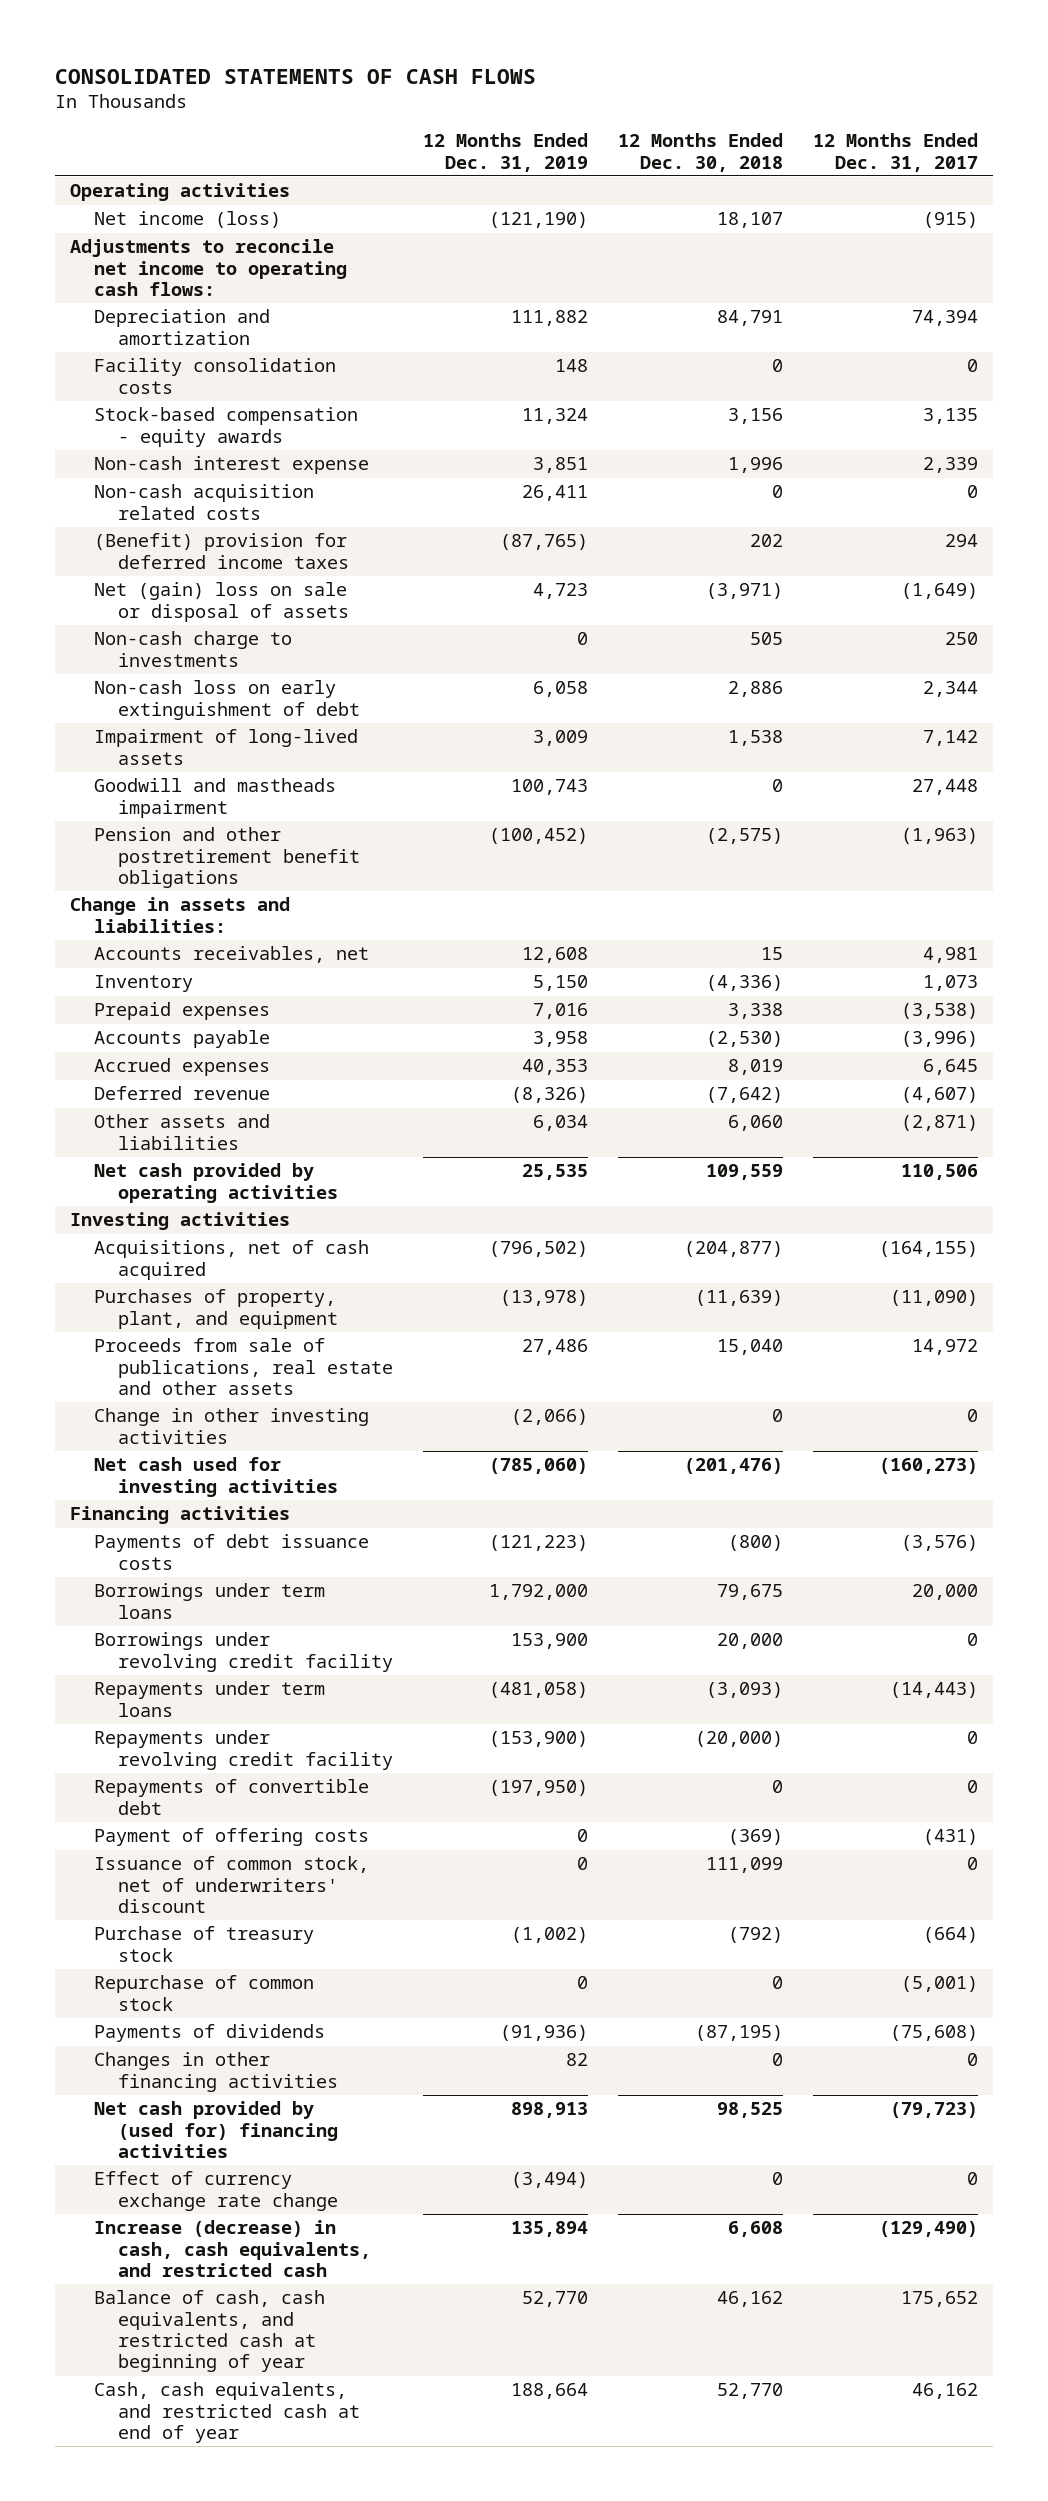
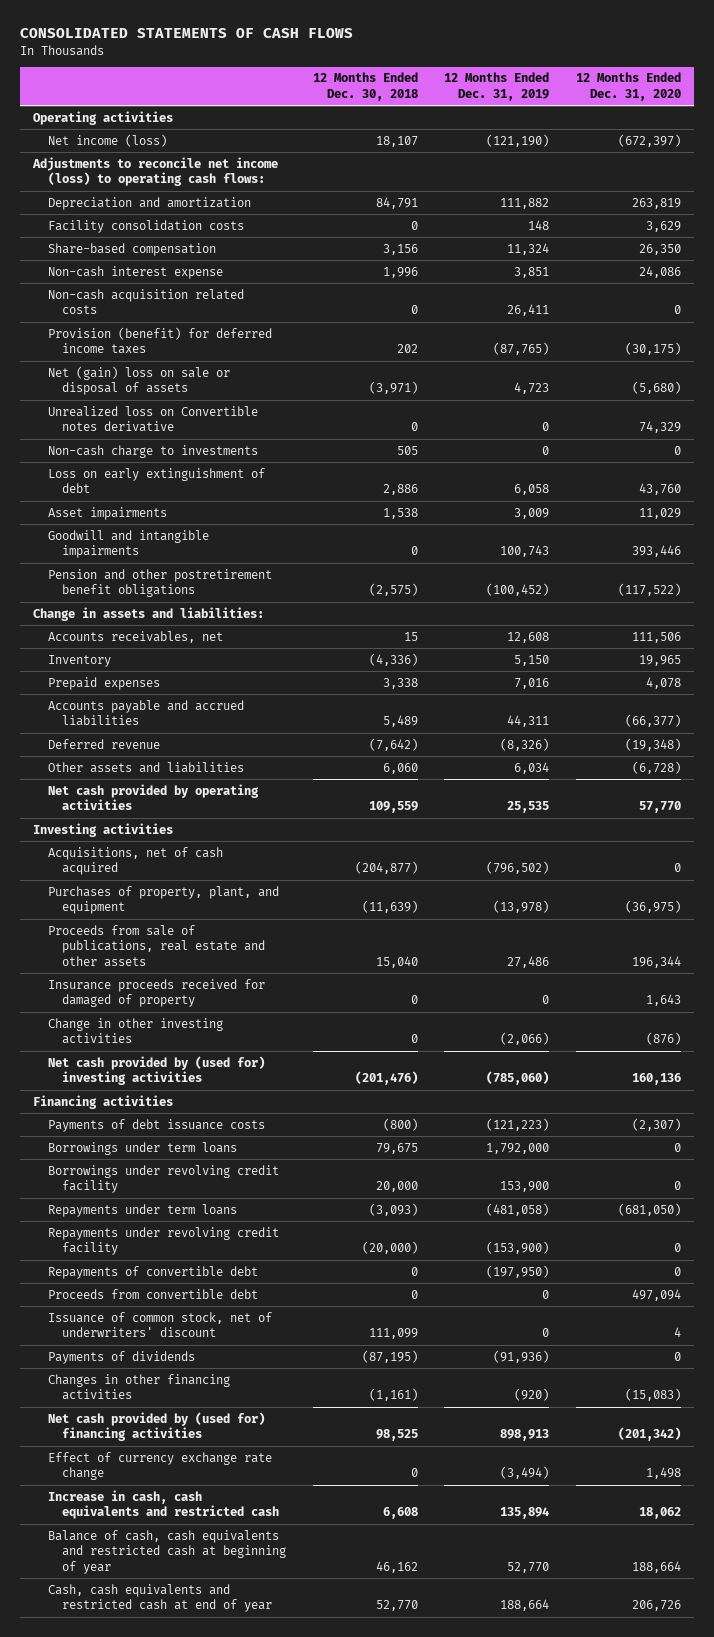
[812,133,978,172] 12 Months Ended Dec. 31, 2017 -> none
none -> [575,72,681,102] 12 Months Ended Dec. 31, 2020
[70,239,348,297] Adjustments to reconcile net income to operating cash flows: -> [31,156,278,187] Adjustments to reconcile net income (loss) to operating cash flows:
[94,407,359,447] Stock-based compensation - equity awards -> [47,242,216,256] Share-based compensation
[94,533,349,569] (Benefit) provision for deferred income taxes -> [47,326,272,355] Provision (benefit) for deferred income taxes
none -> [47,405,258,433] Unrealized loss on Convertible notes derivative
[94,680,360,720] Non-cash loss on early extinguishment of debt -> [47,467,265,494] Loss on early extinguishment of debt
[94,729,359,765] Impairment of long-lived assets -> [47,506,167,520] Asset impairments
[94,778,337,818] Goodwill and mastheads impairment -> [47,529,209,559] Goodwill and intangible impairments
[94,1030,271,1049] Accounts payable -> none
[94,1058,271,1077] Accrued expenses -> none
none -> [47,699,244,727] Accounts payable and accrued liabilities
none -> [47,978,265,1008] Insurance proceeds received for damaged of property
[94,1457,338,1497] Net cash used for investing activities -> [47,1055,265,1086] Net cash provided by (used for) investing activities
[94,1828,370,1847] Payment of offering costs -> none
none -> [47,1288,258,1299] Proceeds from convertible debt
[94,1926,315,1962] Purchase of treasury stock -> none
[94,1975,315,2011] Repurchase of common stock -> none
[565,2053,588,2067] 82 -> [514,1388,550,1402] (920)
[771,2053,783,2067] 0 -> [368,1388,418,1402] (1,161)
[94,2220,371,2278] Increase (decrease) in cash, cash equivalents, and restricted cash -> [47,1489,280,1520] Increase in cash, cash equivalents and restricted cash
[94,2290,326,2373] Balance of cash, cash equivalents, and restricted cash at beginning of year -> [47,1529,287,1575] Balance of cash, cash equivalents and restricted cash at beginning of year
[94,2382,360,2444] Cash, cash equivalents, and restricted cash at end of year -> [47,1583,273,1613] Cash, cash equivalents and restricted cash at end of year

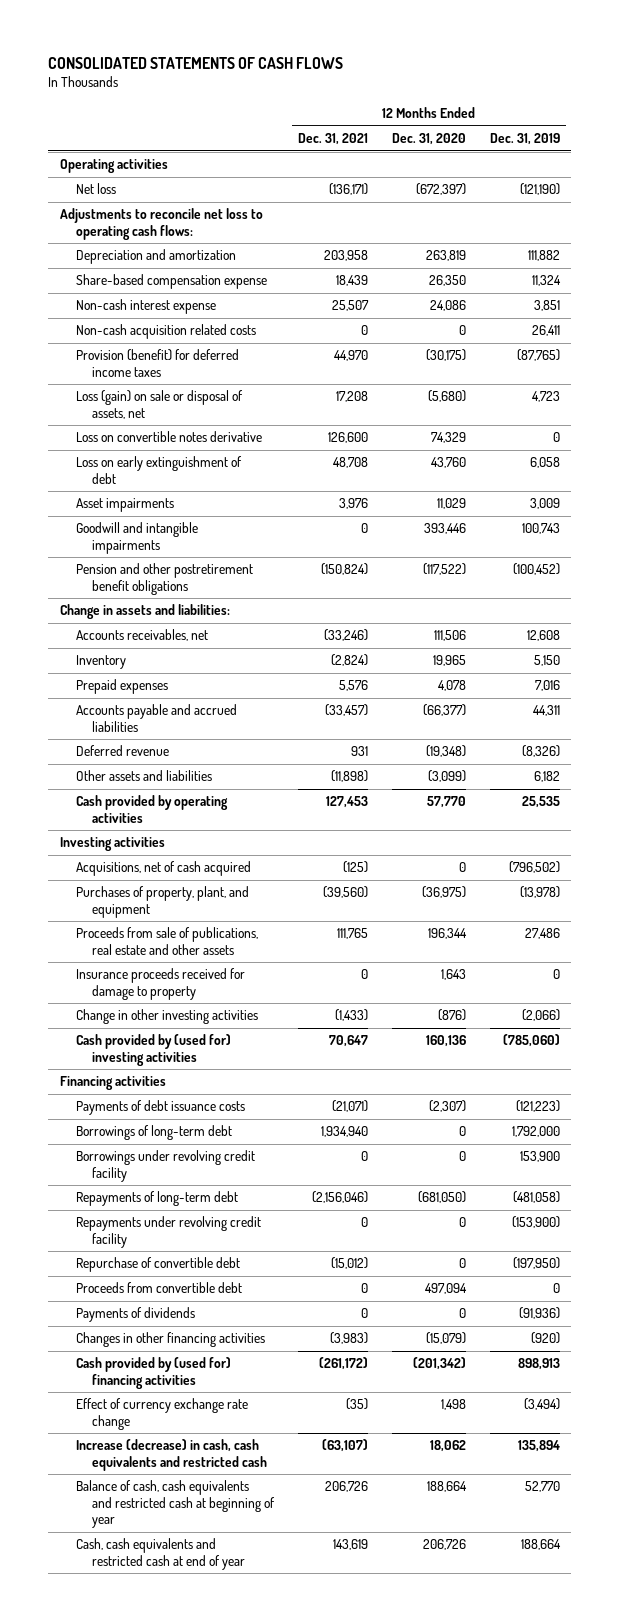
[312,72,418,102] 12 Months Ended Dec. 30, 2018 -> none
none -> [297,133,368,146] Dec. 31, 2021
[47,133,167,147] Net income (loss) -> [75,183,116,195] Net loss
[31,156,278,187] Adjustments to reconcile net income (loss) to operating cash flows: -> [59,208,263,240] Adjustments to reconcile net loss to operating cash flows:
[47,219,244,233] Facility consolidation costs -> none
[47,242,216,256] Share-based compensation -> [75,274,267,290] Share-based compensation expense
[47,444,258,458] Non-cash charge to investments -> none
[47,365,230,396] Net (gain) loss on sale or disposal of assets -> [75,390,243,419] Loss (gain) on sale or disposal of assets, net
[47,405,258,433] Unrealized loss on Convertible notes derivative -> [75,431,262,443] Loss on convertible notes derivative
[514,761,550,774] 6,034 -> [533,771,560,783] 6,182
[631,760,681,774] (6,728) -> [427,770,466,783] (3,099)
[47,783,259,811] Net cash provided by operating activities -> [75,795,228,823] Cash provided by operating activities
[47,978,265,1008] Insurance proceeds received for damaged of property -> [75,968,245,1000] Insurance proceeds received for damage to property
[47,1055,265,1086] Net cash provided by (used for) investing activities -> [75,1034,231,1066] Cash provided by (used for) investing activities
[47,1141,237,1155] Borrowings under term loans -> [75,1125,232,1141] Borrowings of long-term debt
[47,1203,237,1217] Repayments under term loans -> [75,1191,238,1207] Repayments of long-term debt
[47,1265,258,1279] Repayments of convertible debt -> [75,1257,240,1273] Repurchase of convertible debt
[47,1311,272,1338] Issuance of common stock, net of underwriters' discount -> none
[624,1388,681,1402] (15,083) -> [425,1332,466,1345] (15,079)
[47,1411,265,1442] Net cash provided by (used for) financing activities -> [75,1357,231,1389] Cash provided by (used for) financing activities
[47,1489,280,1520] Increase in cash, cash equivalents and restricted cash -> [75,1439,268,1471] Increase (decrease) in cash, cash equivalents and restricted cash

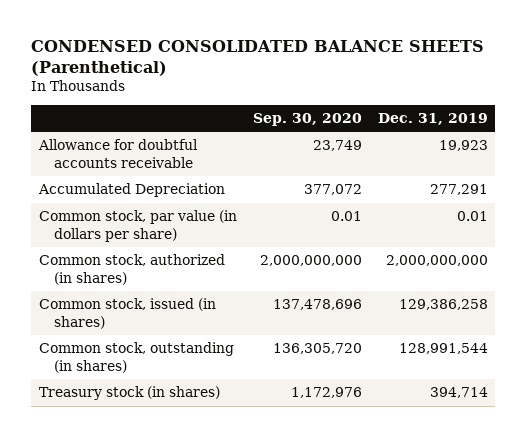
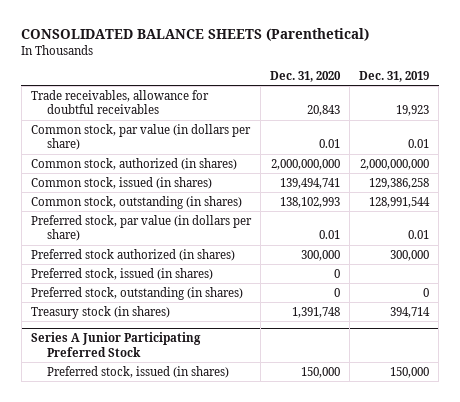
[31,40,485,77] CONDENSED CONSOLIDATED BALANCE SHEETS (Parenthetical) -> [21,28,370,42] CONSOLIDATED BALANCE SHEETS (Parenthetical)
[252,112,362,126] Sep. 30, 2020 -> none
none -> [269,71,341,83] Dec. 31, 2020
[38,183,226,198] Accumulated Depreciation -> none
[38,139,199,168] Allowance for doubtful accounts receivable -> [30,89,209,115] Trade receivables, allowance for doubtful receivables
none -> [30,214,252,242] Preferred stock, par value (in dollars per share)
none -> [30,248,235,261] Preferred stock authorized (in shares)
none -> [30,267,213,280] Preferred stock, issued (in shares)
none -> [30,286,243,300] Preferred stock, outstanding (in shares)
none -> [30,332,201,357] Series A Junior Participating Preferred Stock
none -> [47,365,230,378] Preferred stock, issued (in shares)

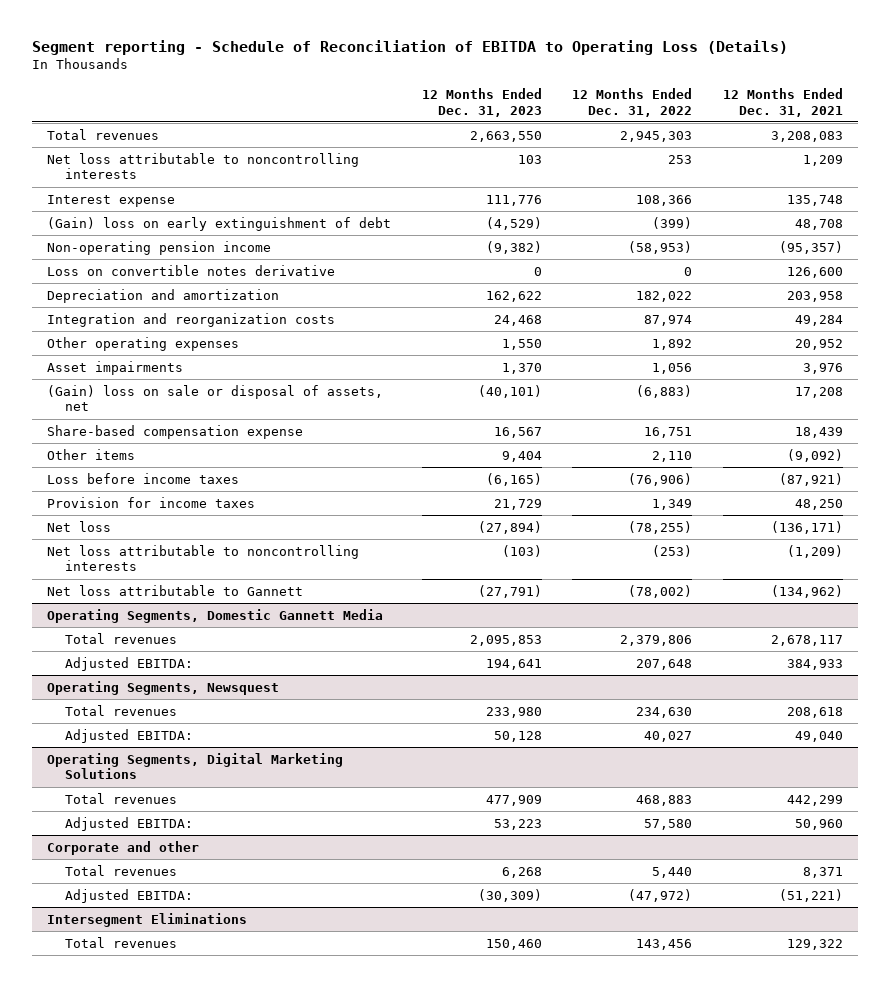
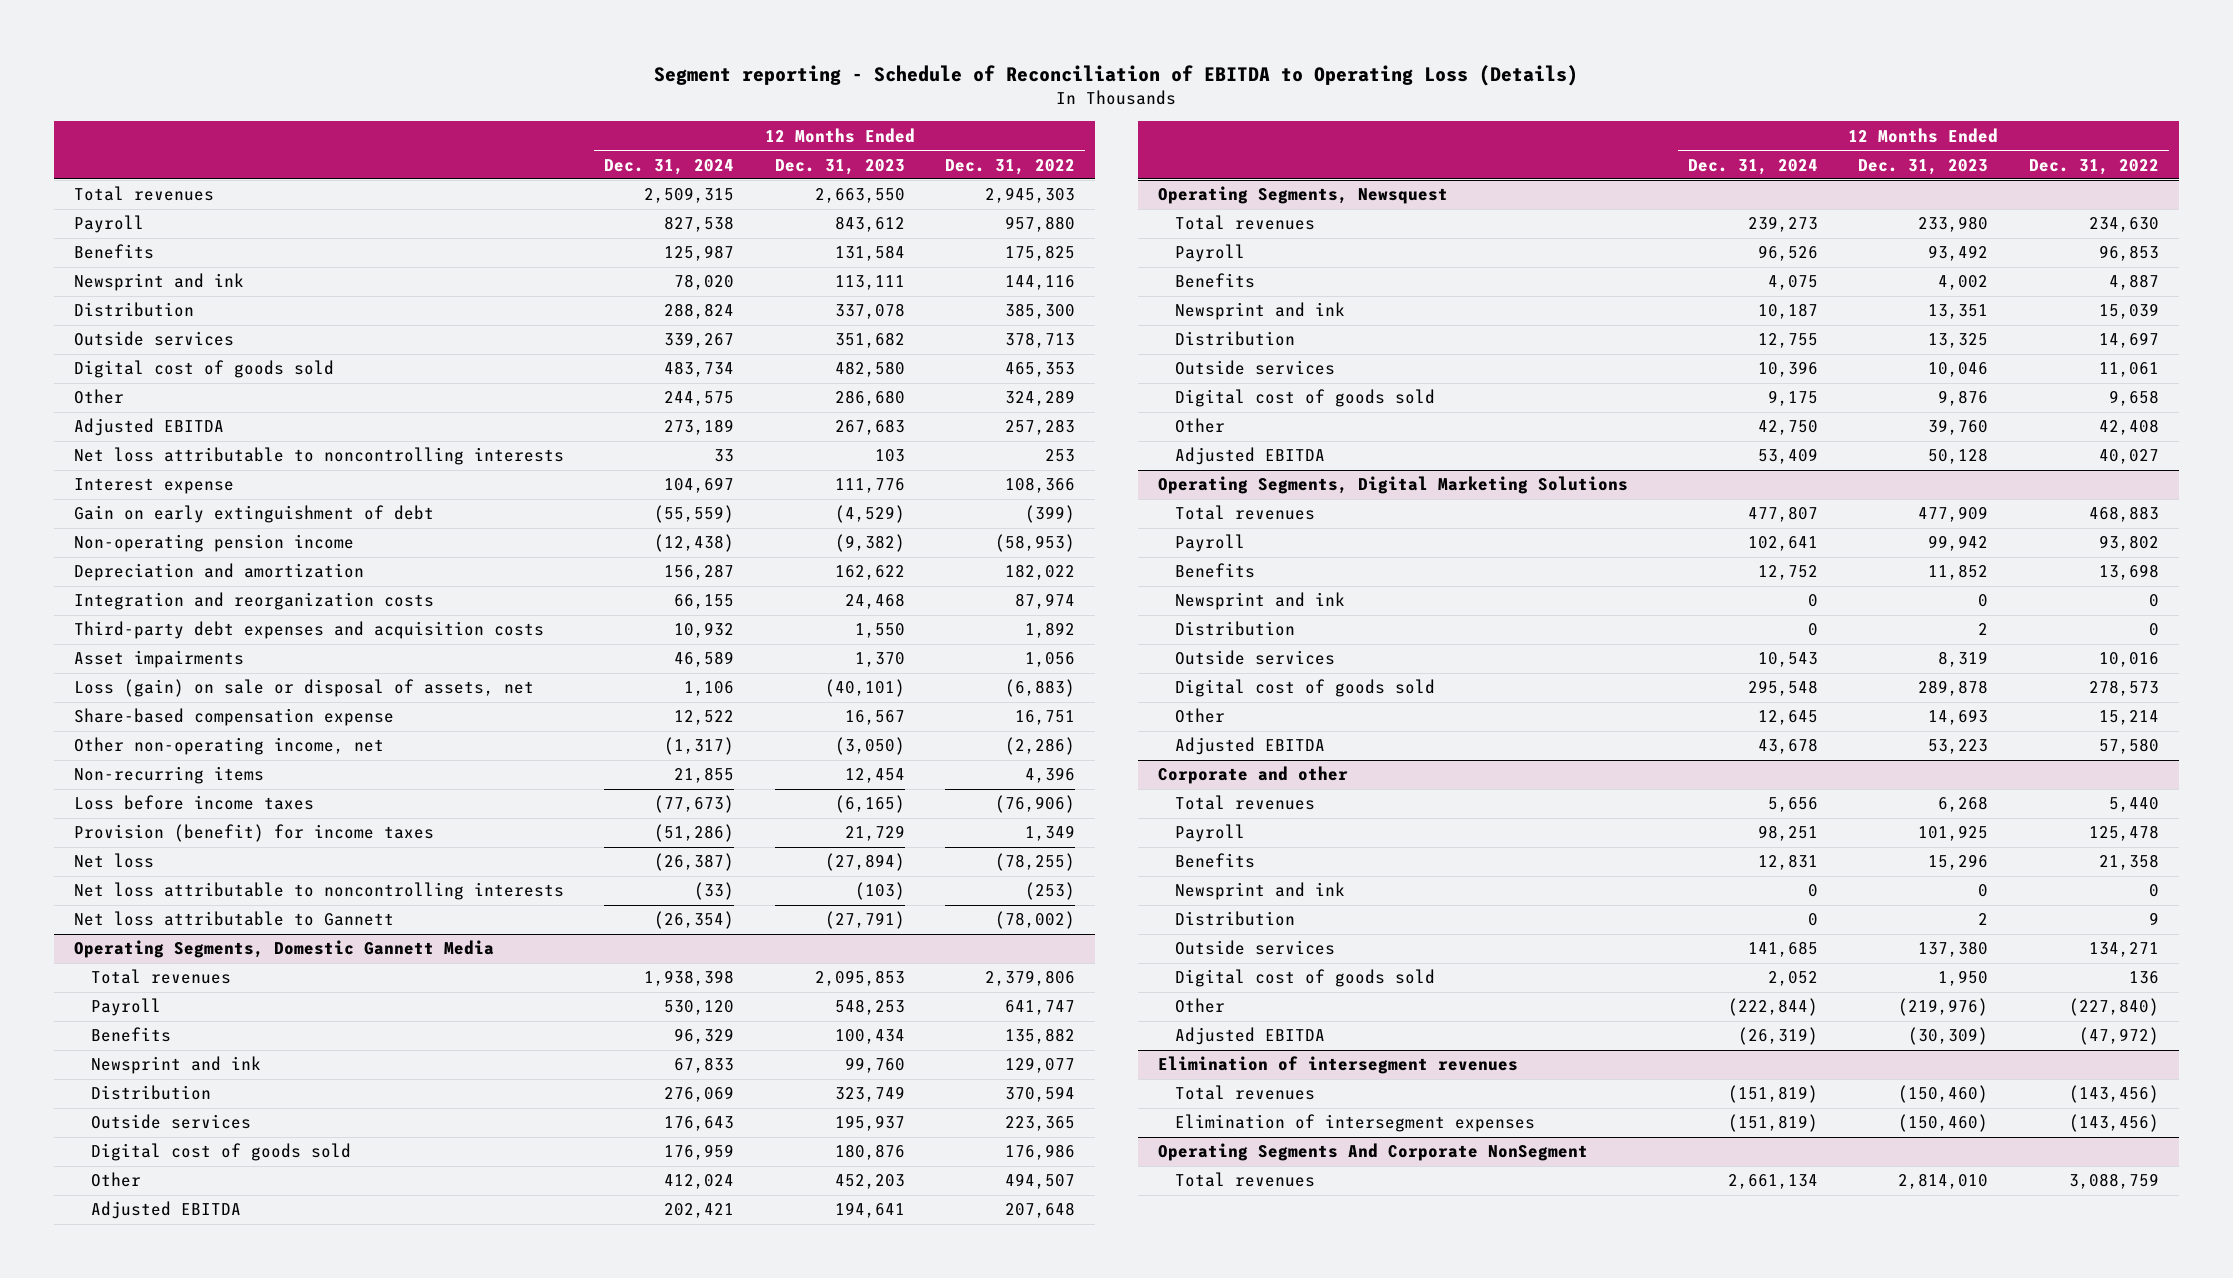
[723,88,844,117] 12 Months Ended Dec. 31, 2021 -> none
none -> [604,158,735,175] Dec. 31, 2024
none -> [74,215,145,234] Payroll
none -> [74,244,155,260] Benefits
none -> [74,273,245,292] Newsprint and ink
none -> [74,302,195,318] Distribution
none -> [74,331,235,347] Outside services
none -> [74,360,335,379] Digital cost of goods sold
none -> [74,389,125,405] Other
none -> [74,418,225,437] Adjusted EBITDA
[46,216,391,231] (Gain) loss on early extinguishment of debt -> [74,505,435,524] Gain on early extinguishment of debt
[46,264,335,276] Loss on convertible notes derivative -> none
[46,336,239,351] Other operating expenses -> [74,621,545,640] Third-party debt expenses and acquisition costs
[46,384,383,412] (Gain) loss on sale or disposal of assets, net -> [74,679,535,698] Loss (gain) on sale or disposal of assets, net
[46,448,135,460] Other items -> none
none -> [74,737,385,756] Other non-operating income, net
none -> [74,766,265,785] Non-recurring items
[46,496,255,508] Provision for income taxes -> [74,824,435,843] Provision (benefit) for income taxes
none -> [91,998,162,1017] Payroll
none -> [91,1027,172,1043] Benefits
none -> [91,1056,262,1075] Newsprint and ink
none -> [91,1085,212,1101] Distribution
none -> [91,1114,252,1130] Outside services
none -> [91,1143,352,1162] Digital cost of goods sold
none -> [91,1172,142,1188] Other
[64,656,193,671] Adjusted EBITDA: -> [91,1201,242,1220] Adjusted EBITDA
none -> [1175,244,1246,263] Payroll
none -> [1175,273,1256,289] Benefits
none -> [1175,302,1346,321] Newsprint and ink
none -> [1175,331,1296,347] Distribution
none -> [1175,360,1336,376] Outside services
none -> [1175,389,1436,408] Digital cost of goods sold
none -> [1175,418,1226,434] Other
[64,728,193,743] Adjusted EBITDA: -> [1175,447,1326,466] Adjusted EBITDA
none -> [1175,534,1246,553] Payroll
none -> [1175,563,1256,579] Benefits
none -> [1175,592,1346,611] Newsprint and ink
none -> [1175,621,1296,637] Distribution
none -> [1175,650,1336,666] Outside services
none -> [1175,679,1436,698] Digital cost of goods sold
none -> [1175,708,1226,724] Other
[64,816,193,831] Adjusted EBITDA: -> [1175,737,1326,756] Adjusted EBITDA
none -> [1175,824,1246,843] Payroll
none -> [1175,853,1256,869] Benefits
none -> [1175,882,1346,901] Newsprint and ink
none -> [1175,911,1296,927] Distribution
none -> [1175,940,1336,956] Outside services
none -> [1175,969,1436,988] Digital cost of goods sold
none -> [1175,998,1226,1014] Other
[64,888,193,903] Adjusted EBITDA: -> [1175,1027,1326,1046] Adjusted EBITDA
[46,912,247,927] Intersegment Eliminations -> [1158,1056,1519,1075] Elimination of intersegment revenues
[485,938,542,950] 150,460 -> [1898,1085,1989,1104] (150,460)
[636,938,693,950] 143,456 -> [2068,1085,2159,1104] (143,456)
none -> [1175,1114,1536,1133] Elimination of intersegment expenses
none -> [1158,1143,1589,1162] Operating Segments And Corporate NonSegment
none -> [1175,1172,1316,1188] Total revenues

